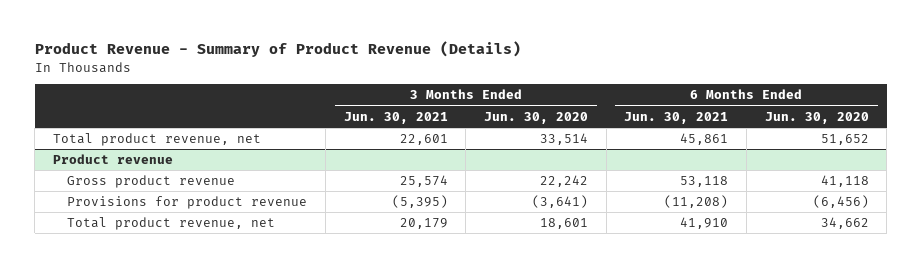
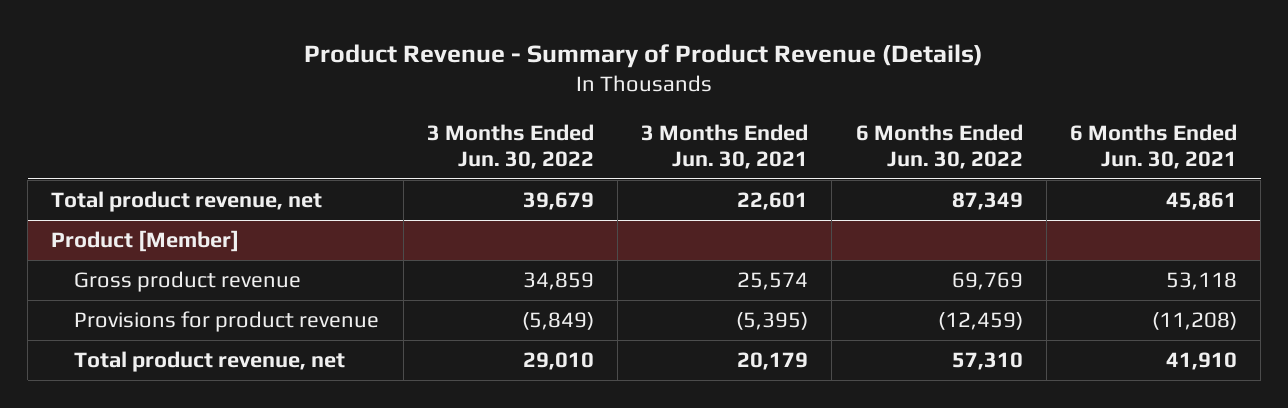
[483,111,588,124] Jun. 30, 2020 -> none
[764,111,869,124] Jun. 30, 2020 -> none
none -> [426,123,594,169] 3 Months Ended Jun. 30, 2022
none -> [855,123,1023,169] 6 Months Ended Jun. 30, 2022
[52,154,173,165] Product revenue -> [51,229,240,252] Product [Member]

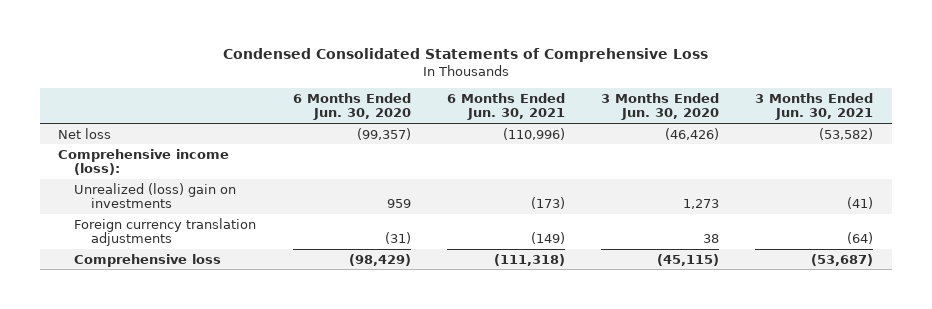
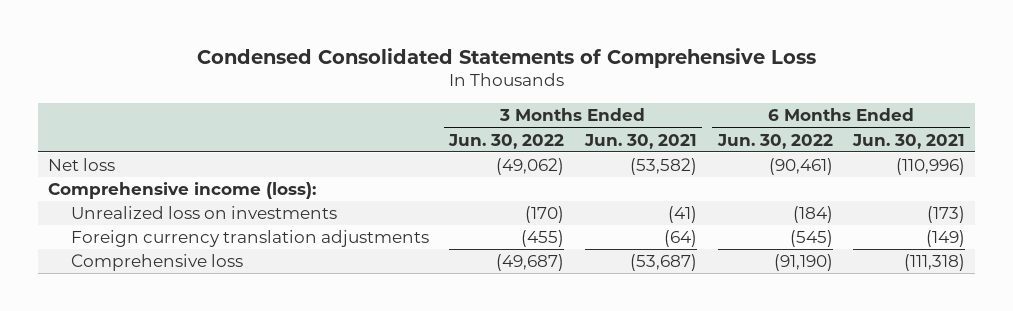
[292,92,411,121] 6 Months Ended Jun. 30, 2020 -> none
[601,92,720,121] 3 Months Ended Jun. 30, 2020 -> none
none -> [448,133,565,149] Jun. 30, 2022
none -> [716,133,833,149] Jun. 30, 2022
[74,182,237,209] Unrealized (loss) gain on investments -> [70,206,337,220] Unrealized loss on investments

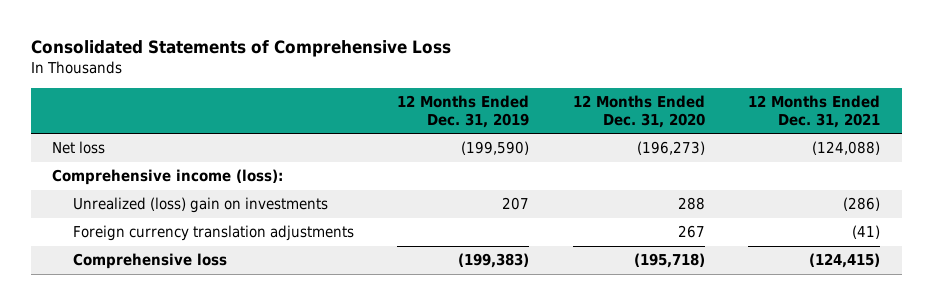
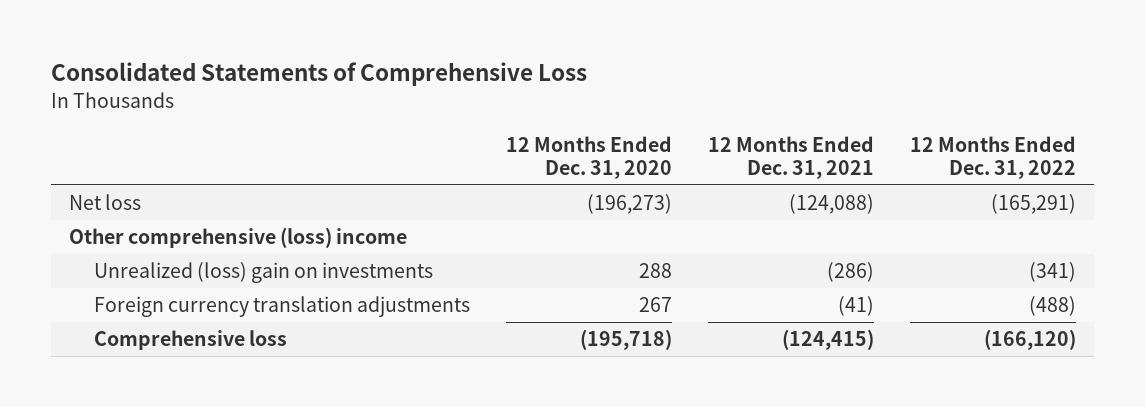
[397,95,530,128] 12 Months Ended Dec. 31, 2019 -> none
none -> [909,135,1076,179] 12 Months Ended Dec. 31, 2022
[52,169,284,186] Comprehensive income (loss): -> [69,227,408,249] Other comprehensive (loss) income

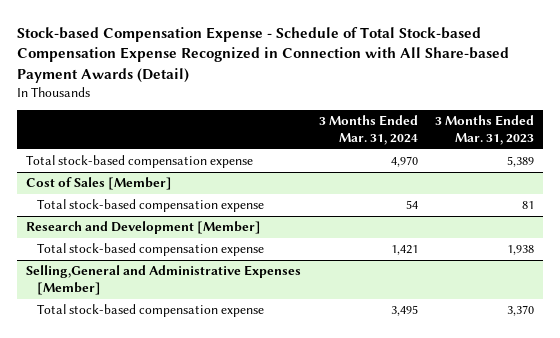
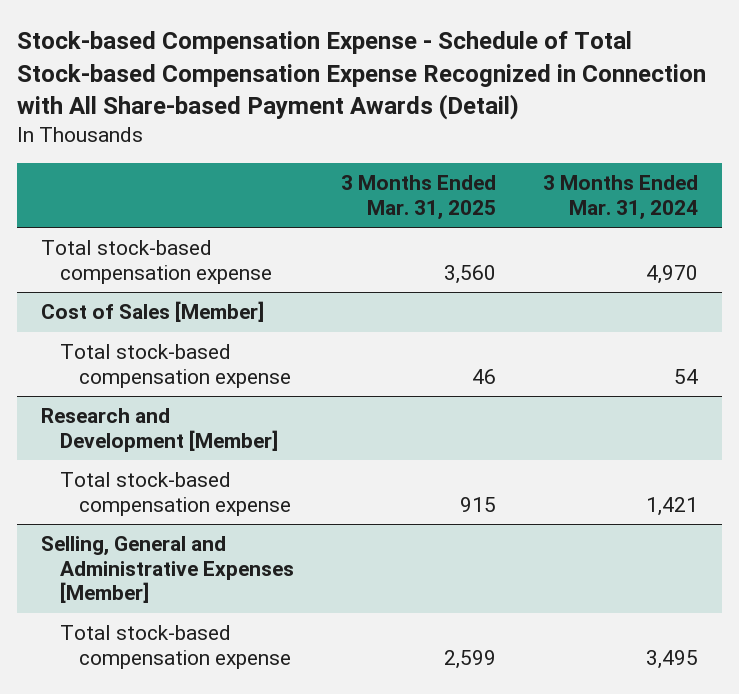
[435,115,535,146] 3 Months Ended Mar. 31, 2023 -> none
none -> [341,175,497,220] 3 Months Ended Mar. 31, 2025
[26,265,302,296] Selling,General and Administrative Expenses [Member] -> [40,536,294,604] Selling, General and Administrative Expenses [Member]

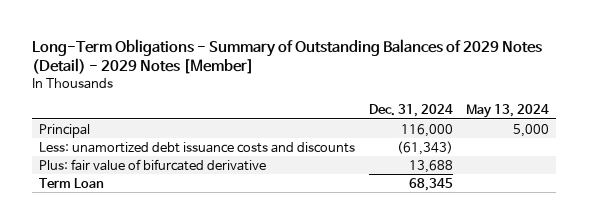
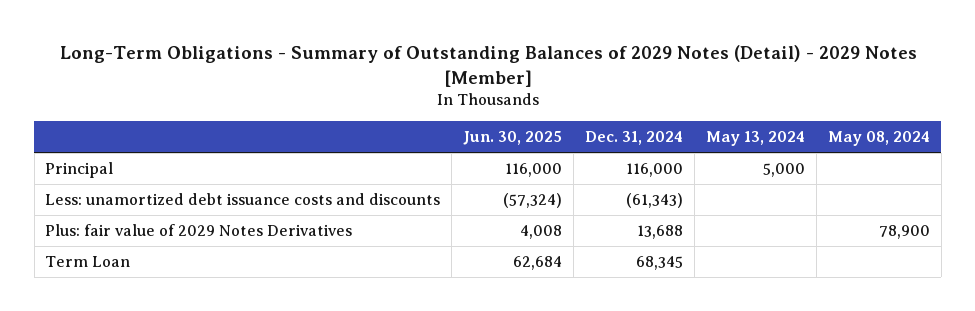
none -> [463,131,563,146] Jun. 30, 2025
none -> [828,131,931,147] May 08, 2024
[39,158,267,171] Plus: fair value of bifurcated derivative -> [45,224,353,237] Plus: fair value of 2029 Notes Derivatives

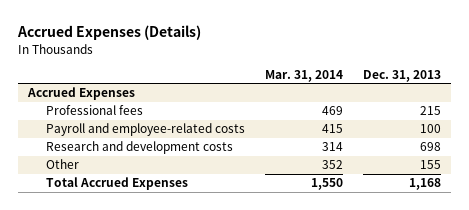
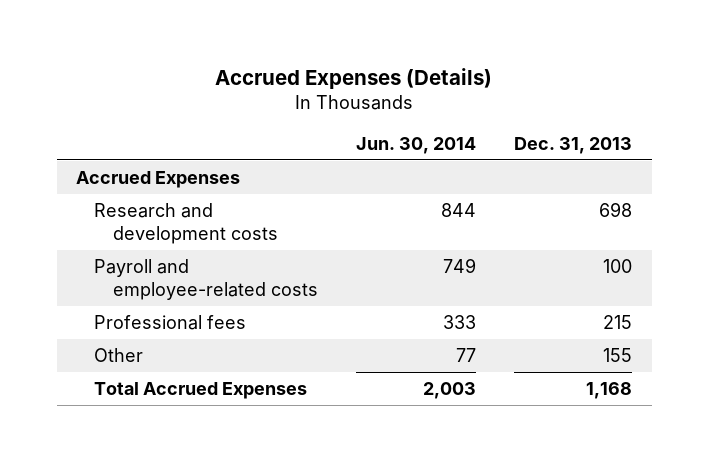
[264,69,343,82] Mar. 31, 2014 -> none
none -> [356,136,477,154] Jun. 30, 2014
[45,123,245,137] Payroll and employee-related costs -> [94,259,319,301] Payroll and employee-related costs
[45,105,143,116] Professional fees -> [94,315,247,331] Professional fees

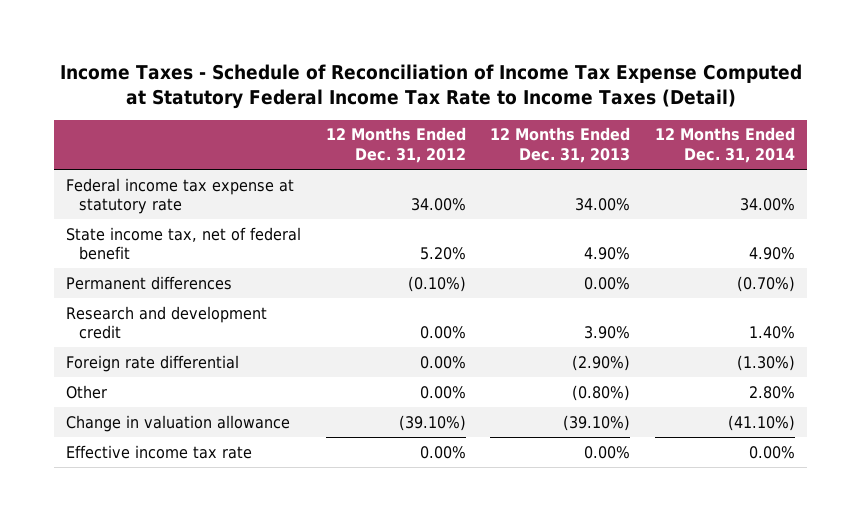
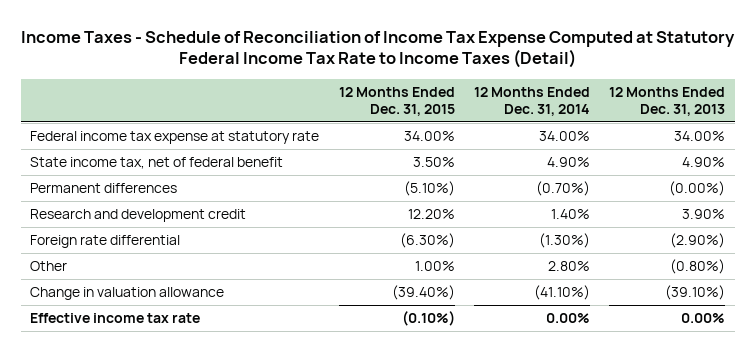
[325,127,466,164] 12 Months Ended Dec. 31, 2012 -> none
none -> [338,86,455,117] 12 Months Ended Dec. 31, 2015
[584,276,631,290] 0.00% -> [669,181,726,197] (0.00%)

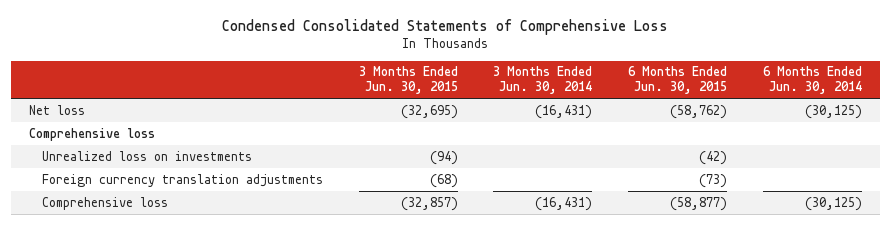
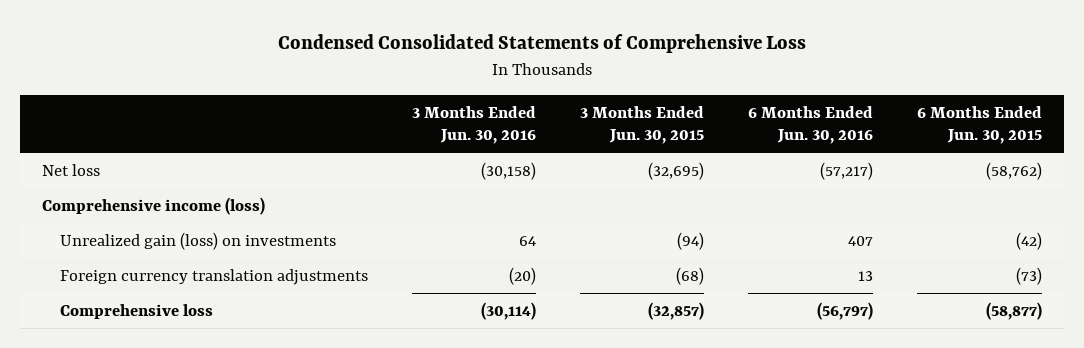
[493,66,593,95] 3 Months Ended Jun. 30, 2014 -> none
[762,66,862,95] 6 Months Ended Jun. 30, 2014 -> none
none -> [412,105,537,145] 3 Months Ended Jun. 30, 2016
none -> [748,105,874,145] 6 Months Ended Jun. 30, 2016
[28,127,155,141] Comprehensive loss -> [41,196,265,215] Comprehensive income (loss)
[41,150,252,161] Unrealized loss on investments -> [60,231,337,250] Unrealized gain (loss) on investments

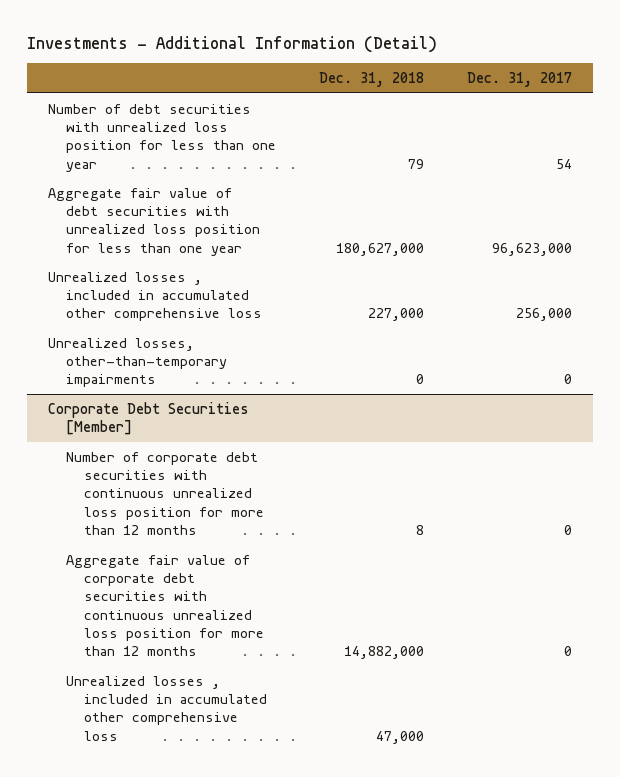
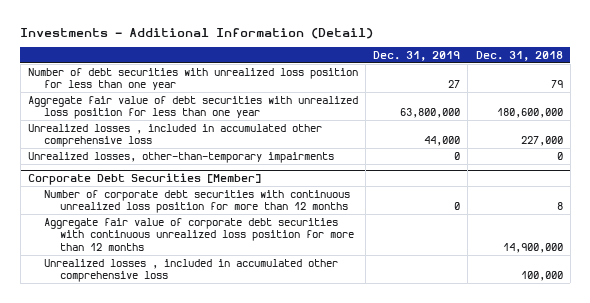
[466,71,572,87] Dec. 31, 2017 -> none
none -> [373,51,461,62] Dec. 31, 2019
[335,242,424,256] 180,627,000 -> [496,108,563,119] 180,600,000
[343,646,424,660] 14,882,000 -> [502,242,563,253] 14,900,000
[375,730,424,744] 47,000 -> [520,271,563,282] 100,000

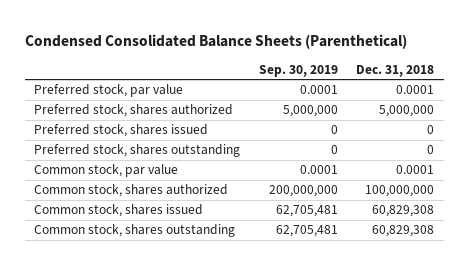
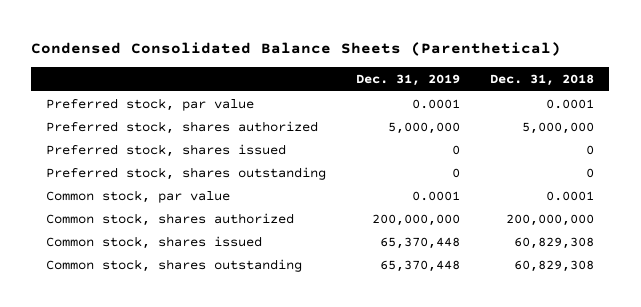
[258,64,338,77] Sep. 30, 2019 -> none
none -> [356,74,461,87] Dec. 31, 2019
[365,185,435,198] 100,000,000 -> [506,213,595,226] 200,000,000

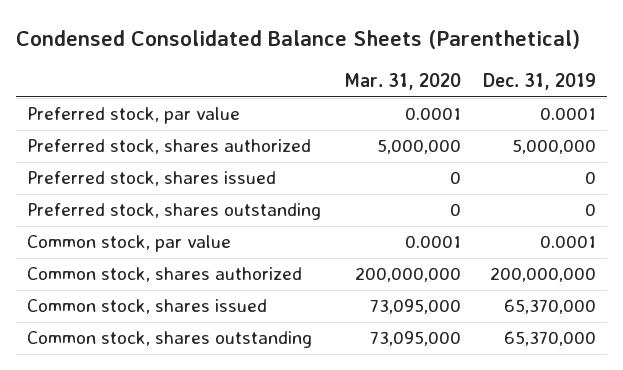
[490,74,595,87] Dec. 31, 2018 -> none
none -> [343,73,461,91] Mar. 31, 2020
[380,236,461,249] 65,370,448 -> [503,299,596,315] 65,370,000
[380,259,461,272] 65,370,448 -> [503,331,596,347] 65,370,000

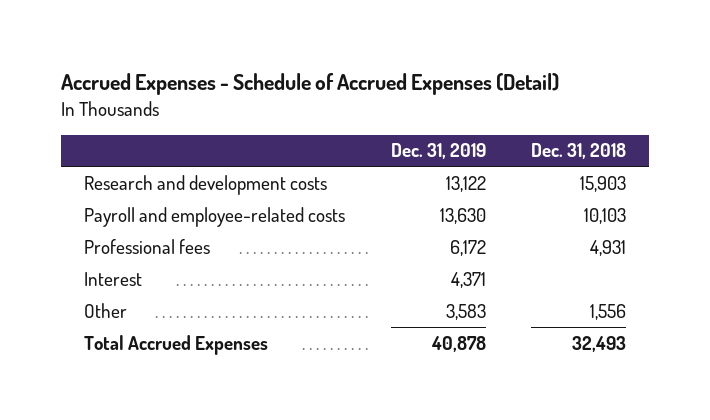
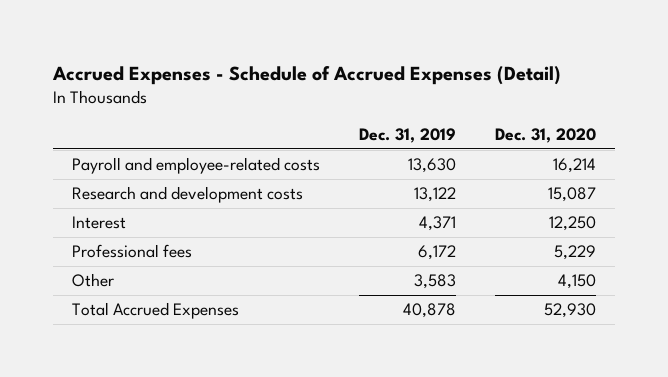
[531,143,627,160] Dec. 31, 2018 -> none
none -> [494,128,596,144] Dec. 31, 2020
[83,174,327,195] Research and development costs -> [72,185,304,203] Research and development costs
[83,238,210,254] Professional fees -> [72,243,193,258] Professional fees

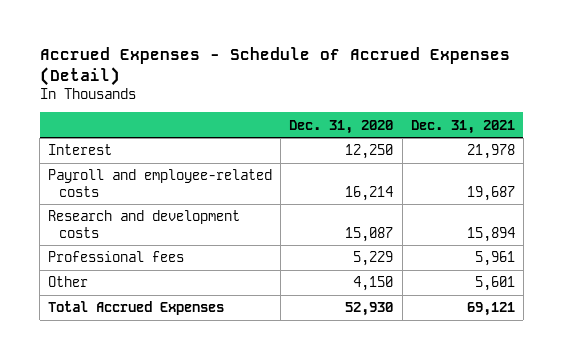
[359,128,457,144] Dec. 31, 2019 -> none
none -> [410,119,515,134] Dec. 31, 2021
[72,215,127,229] Interest -> [48,144,113,156] Interest

